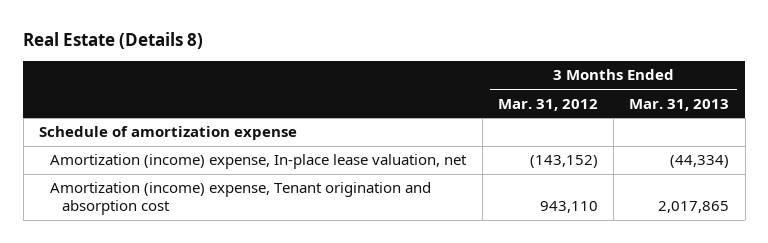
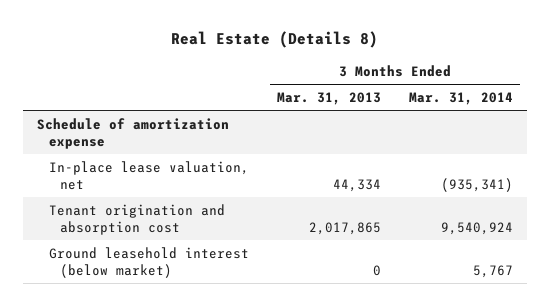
[497,98,598,111] Mar. 31, 2012 -> none
none -> [409,92,514,106] Mar. 31, 2014
[50,154,468,170] Amortization (income) expense, In-place lease valuation, net -> [48,160,249,190] In-place lease valuation, net
[670,155,730,169] (44,334) -> [332,178,381,192] 44,334
[50,182,432,216] Amortization (income) expense, Tenant origination and absorption cost -> [48,203,225,235] Tenant origination and absorption cost
none -> [48,246,249,278] Ground leasehold interest (below market)

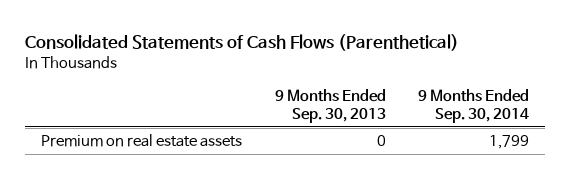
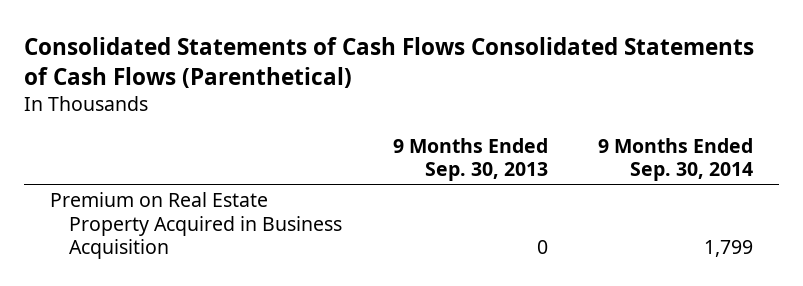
[24,33,459,51] Consolidated Statements of Cash Flows (Parenthetical) -> [24,36,755,89] Consolidated Statements of Cash Flows Consolidated Statements of Cash Flows (Parenthetical)
[41,134,243,148] Premium on real estate assets -> [49,191,343,260] Premium on Real Estate Property Acquired in Business Acquisition

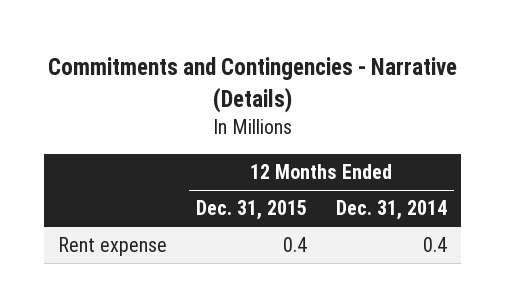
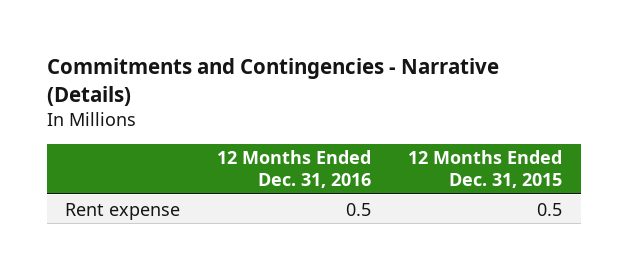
[335,200,447,221] Dec. 31, 2014 -> none
none -> [217,150,372,189] 12 Months Ended Dec. 31, 2016
[283,237,308,253] 0.4 -> [537,202,563,216] 0.5

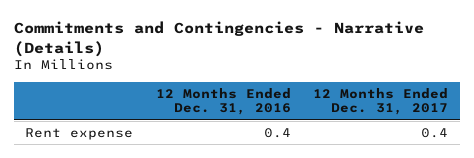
[408,150,563,189] 12 Months Ended Dec. 31, 2015 -> none
none -> [313,87,449,116] 12 Months Ended Dec. 31, 2017
[346,202,372,216] 0.5 -> [263,127,291,138] 0.4

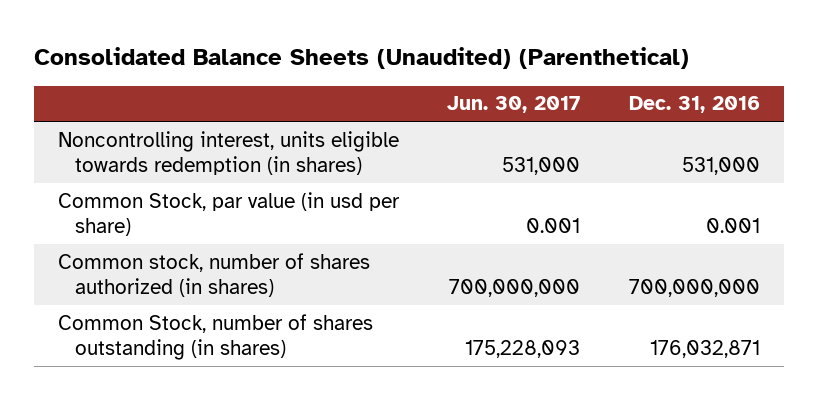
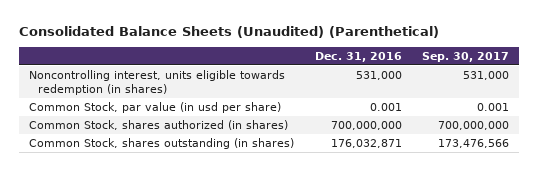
[447,96,581,114] Jun. 30, 2017 -> none
none -> [422,51,510,62] Sep. 30, 2017
[57,252,370,298] Common stock, number of shares authorized (in shares) -> [29,119,289,130] Common Stock, shares authorized (in shares)
[57,313,373,361] Common Stock, number of shares outstanding (in shares) -> [29,137,295,149] Common Stock, shares outstanding (in shares)

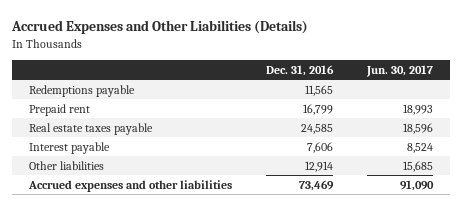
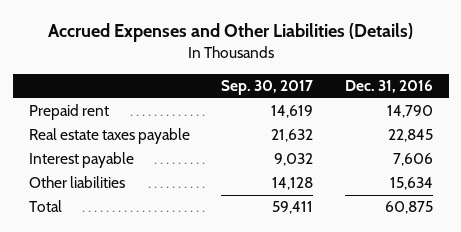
[366,64,434,77] Jun. 30, 2017 -> none
none -> [221,80,314,96] Sep. 30, 2017
[29,84,136,97] Redemptions payable -> none
[303,103,334,115] 16,799 -> [386,105,433,119] 14,790
[301,123,334,134] 24,585 -> [387,129,433,143] 22,845
[28,179,233,192] Accrued expenses and other liabilities -> none
[305,160,334,172] 12,914 -> [389,177,433,191] 15,634
none -> [28,200,62,213] Total

